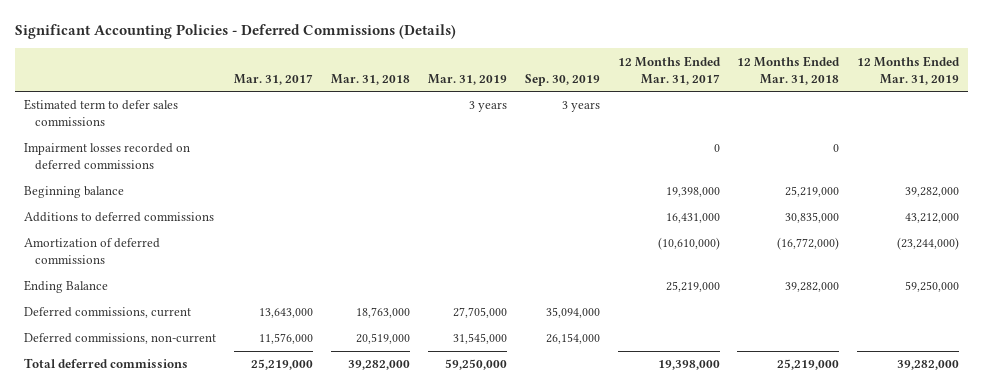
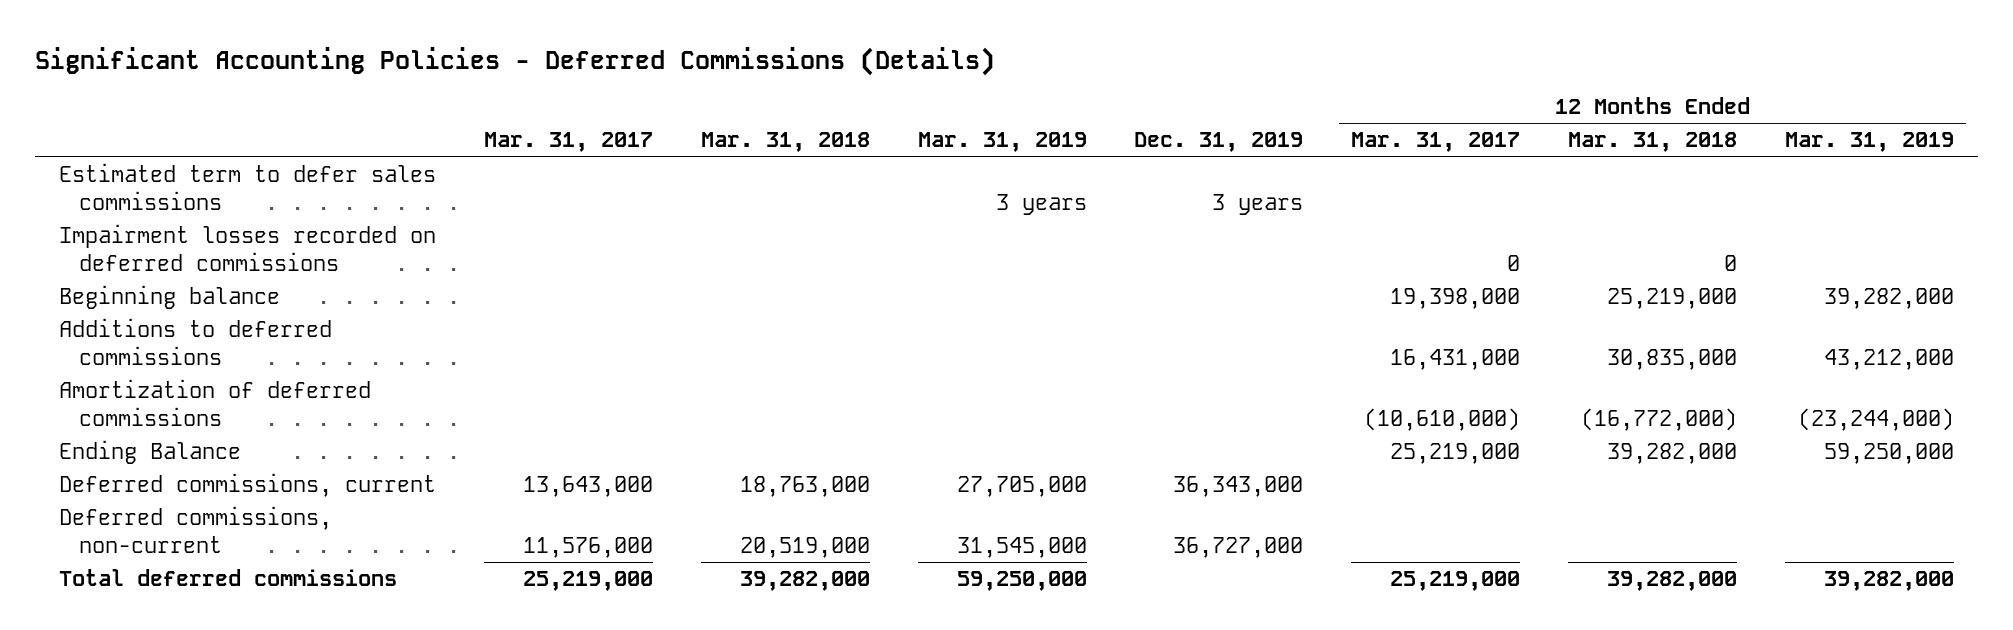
[524,73,600,86] Sep. 30, 2019 -> none
none -> [1134,132,1304,153] Dec. 31, 2019
[657,360,720,371] 19,398,000 -> [1390,571,1521,592] 25,219,000
[777,359,840,371] 25,219,000 -> [1607,571,1738,592] 39,282,000

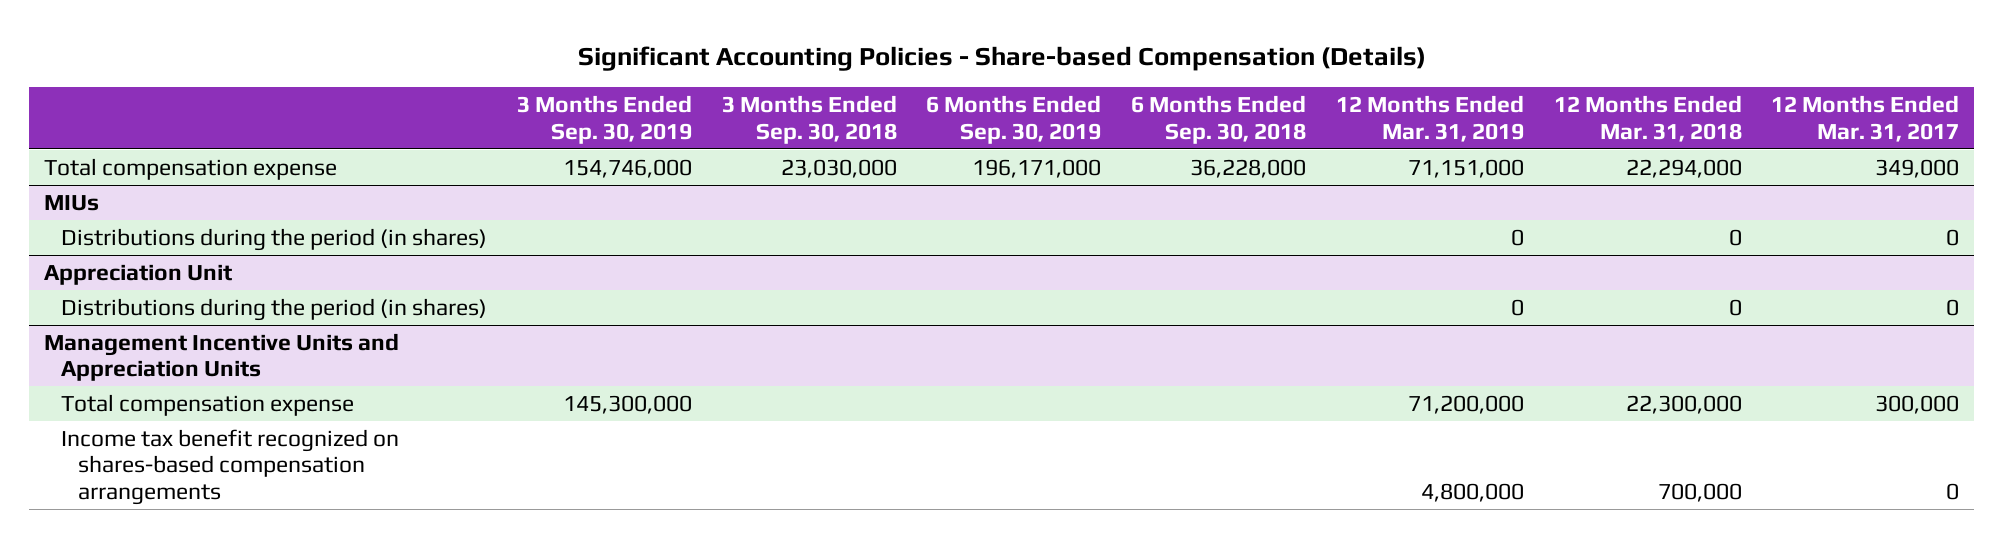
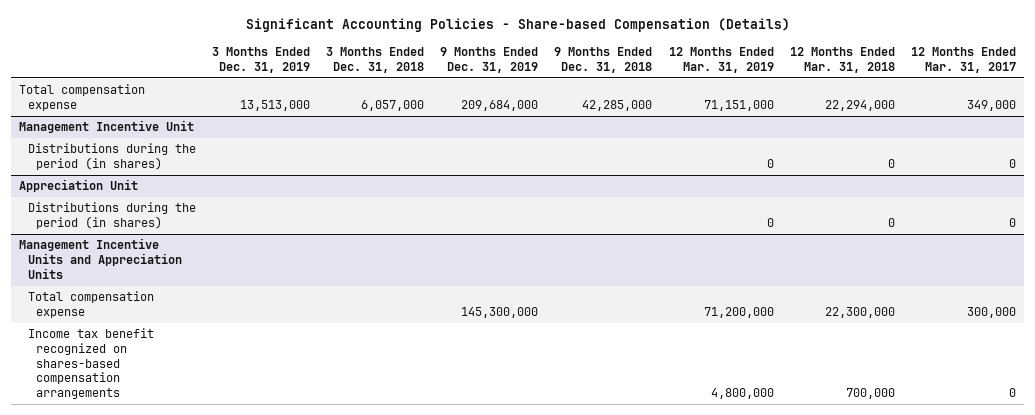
[516,95,692,144] 3 Months Ended Sep. 30, 2019 -> none
[721,95,897,144] 3 Months Ended Sep. 30, 2018 -> none
[926,95,1102,144] 6 Months Ended Sep. 30, 2019 -> none
[1131,95,1307,144] 6 Months Ended Sep. 30, 2018 -> none
none -> [211,47,310,73] 3 Months Ended Dec. 31, 2019
none -> [326,47,425,73] 3 Months Ended Dec. 31, 2018
none -> [440,47,539,73] 9 Months Ended Dec. 31, 2019
none -> [554,47,653,73] 9 Months Ended Dec. 31, 2018
[43,194,99,211] MIUs -> [19,120,195,134] Management Incentive Unit

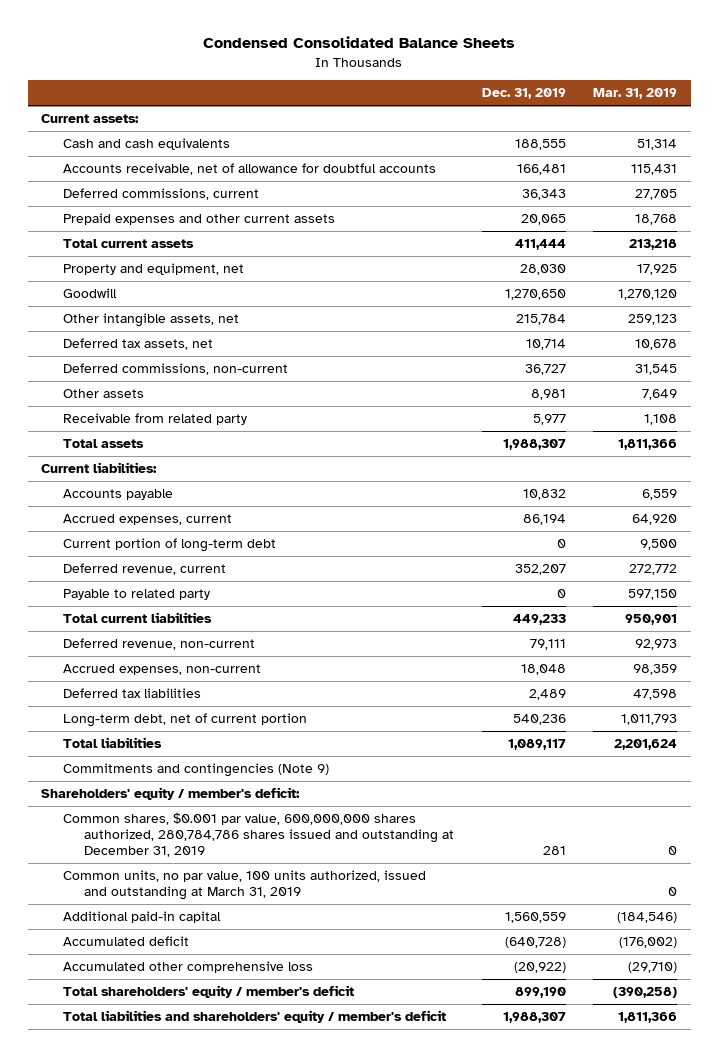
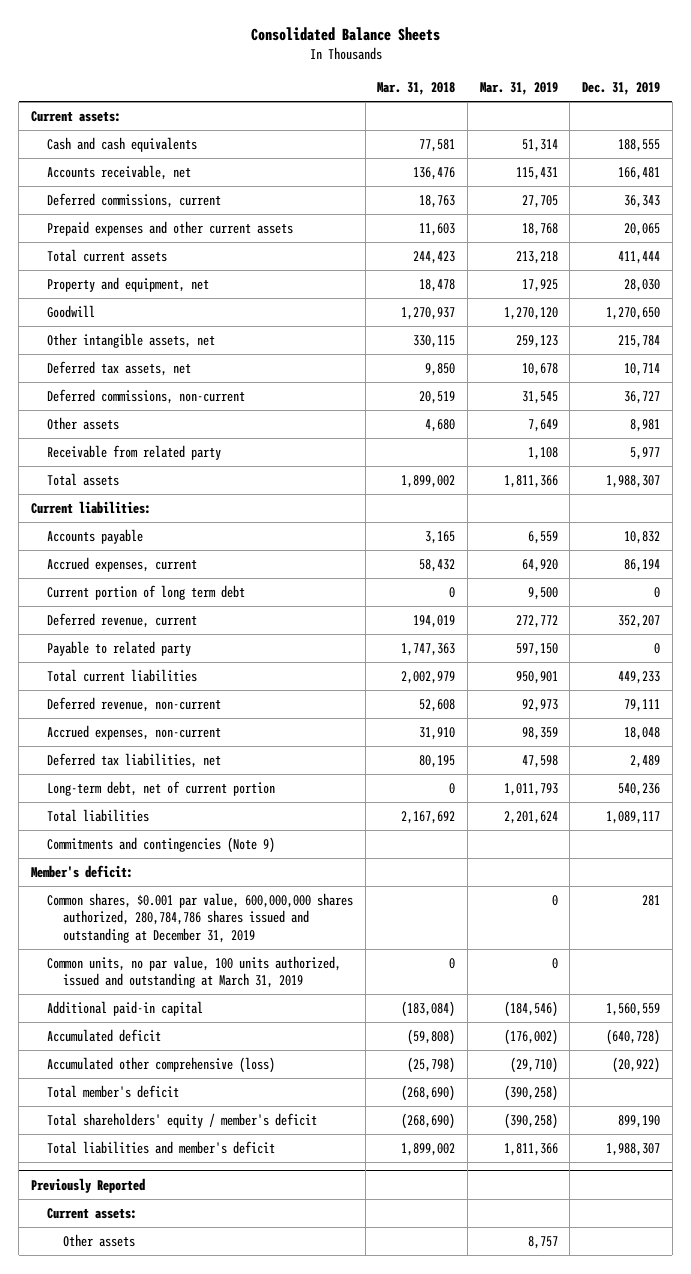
[203,36,516,49] Condensed Consolidated Balance Sheets -> [250,27,440,42] Consolidated Balance Sheets
none -> [377,82,456,96] Mar. 31, 2018
[62,163,436,176] Accounts receivable, net of allowance for doubtful accounts -> [46,164,191,180] Accounts receivable, net
[62,538,276,553] Current portion of long-term debt -> [46,584,245,600] Current portion of long term debt
[62,688,201,699] Deferred tax liabilities -> [46,752,221,768] Deferred tax liabilities, net
[41,787,301,801] Shareholders' equity / member's deficit: -> [30,864,133,878] Member's deficit:
[62,961,313,974] Accumulated other comprehensive loss -> [46,1056,275,1073] Accumulated other comprehensive (loss)
none -> [46,1084,179,1098] Total member's deficit
[62,1010,446,1024] Total liabilities and shareholders' equity / member's deficit -> [46,1140,275,1154] Total liabilities and member's deficit
none -> [30,1177,145,1193] Previously Reported
none -> [46,1207,137,1219] Current assets:
none -> [62,1233,135,1247] Other assets

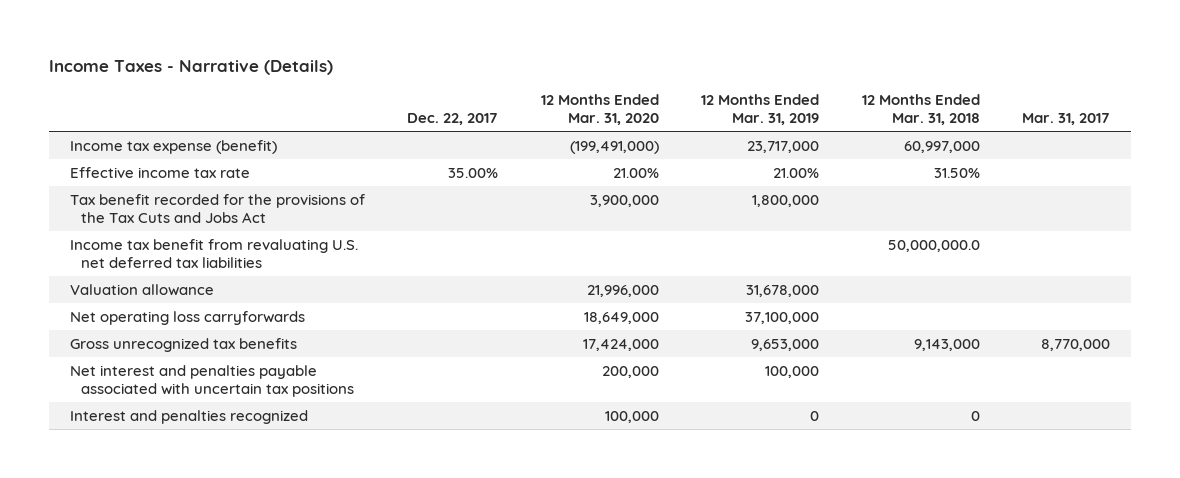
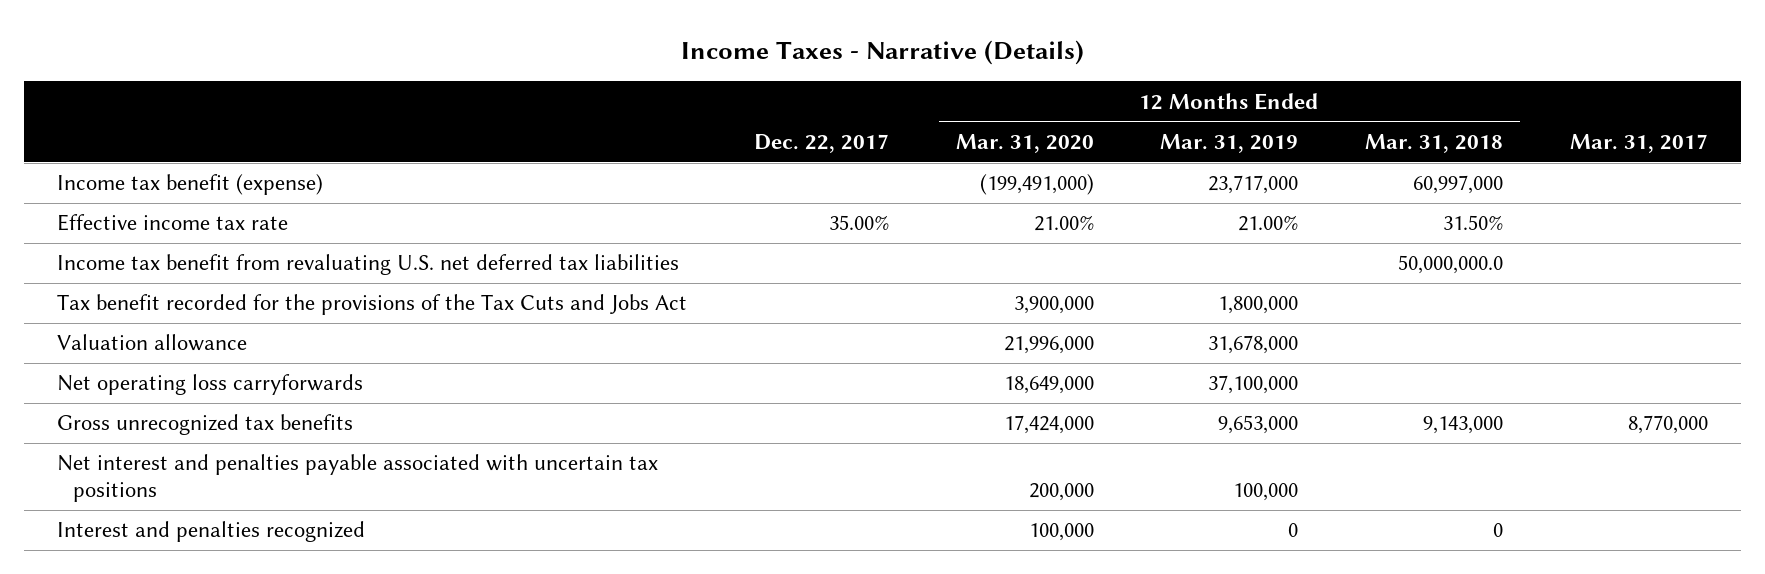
[70,139,278,154] Income tax expense (benefit) -> [57,174,324,196] Income tax benefit (expense)
[70,193,366,223] Tax benefit recorded for the provisions of the Tax Cuts and Jobs Act -> [57,294,688,316] Tax benefit recorded for the provisions of the Tax Cuts and Jobs Act

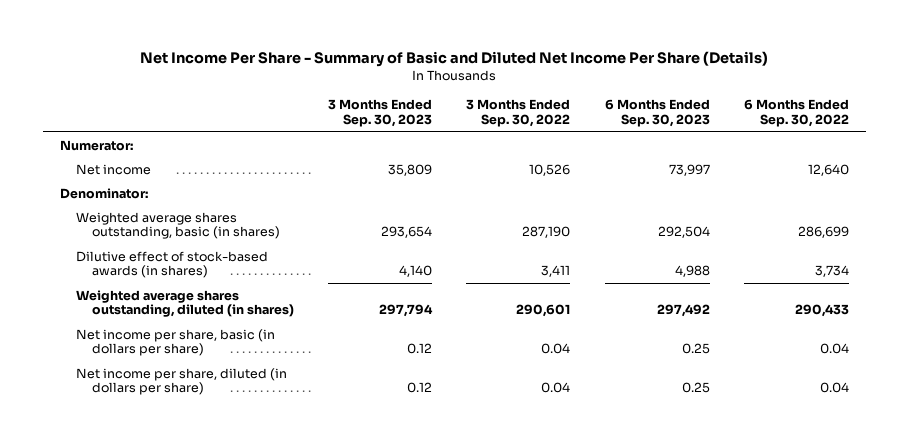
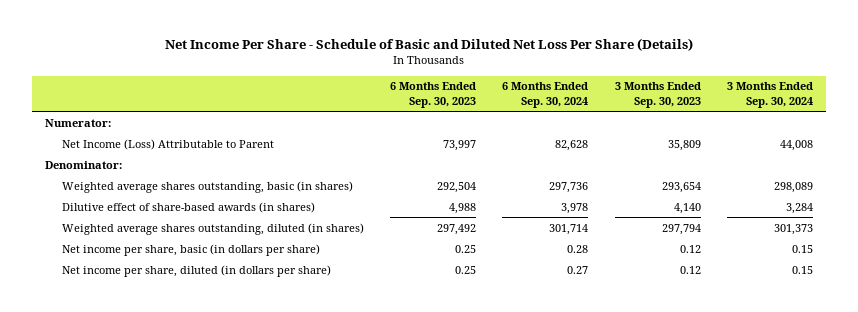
[140,50,769,67] Net Income Per Share - Summary of Basic and Diluted Net Income Per Share (Details) -> [165,38,694,52] Net Income Per Share - Schedule of Basic and Diluted Net Loss Per Share (Details)
[466,99,571,128] 3 Months Ended Sep. 30, 2022 -> none
[743,99,849,128] 6 Months Ended Sep. 30, 2022 -> none
none -> [502,82,589,108] 6 Months Ended Sep. 30, 2024
none -> [727,82,814,108] 3 Months Ended Sep. 30, 2024
[76,163,152,175] Net income -> [61,138,274,150] Net Income (Loss) Attributable to Parent
[76,250,269,279] Dilutive effect of stock-based awards (in shares) -> [61,201,315,213] Dilutive effect of share-based awards (in shares)

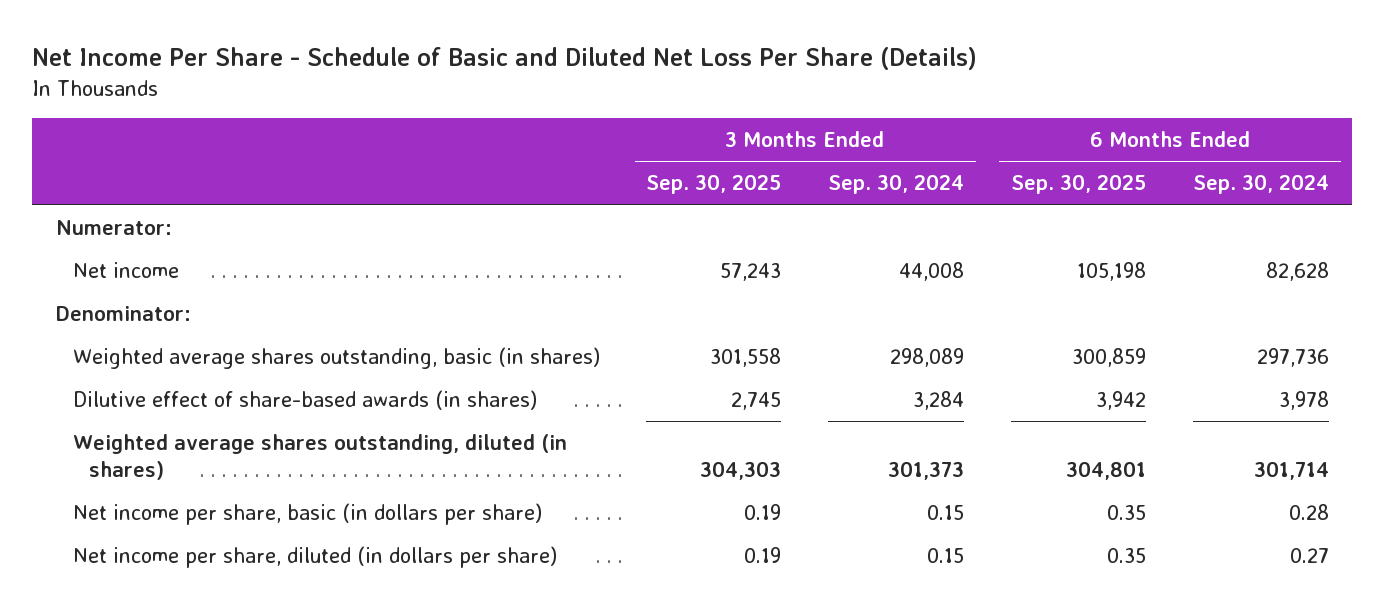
[390,82,477,108] 6 Months Ended Sep. 30, 2023 -> none
[614,82,701,108] 3 Months Ended Sep. 30, 2023 -> none
none -> [646,174,782,195] Sep. 30, 2025
none -> [1011,174,1147,195] Sep. 30, 2025
[61,138,274,150] Net Income (Loss) Attributable to Parent -> [72,262,179,279] Net income

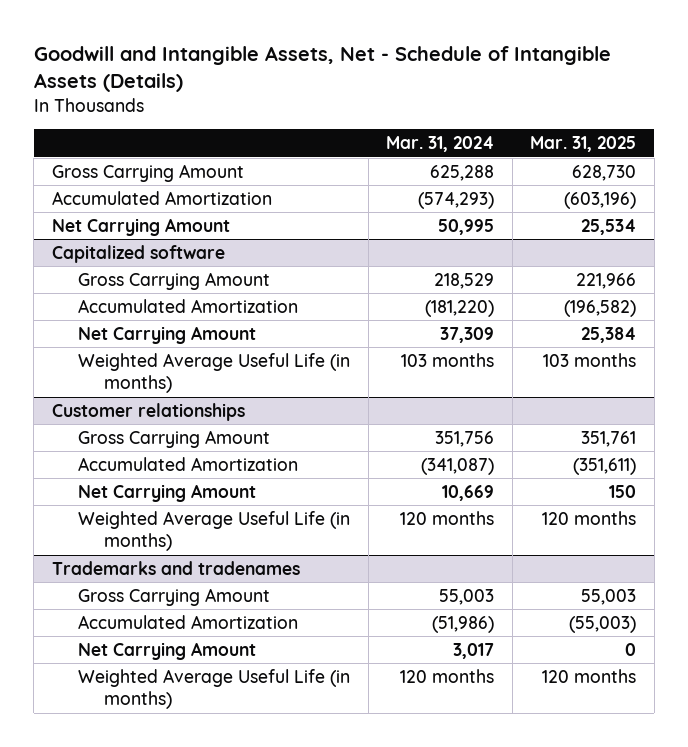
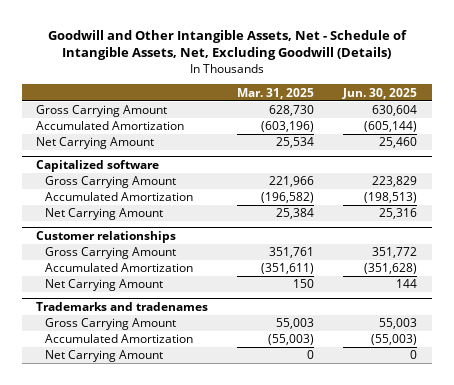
[33,45,611,93] Goodwill and Intangible Assets, Net - Schedule of Intangible Assets (Details) -> [47,29,407,61] Goodwill and Other Intangible Assets, Net - Schedule of Intangible Assets, Net, Excluding Goodwill (Details)
[386,136,495,153] Mar. 31, 2024 -> none
none -> [342,87,418,99] Jun. 30, 2025
[78,352,351,394] Weighted Average Useful Life (in months) -> none
[78,510,351,552] Weighted Average Useful Life (in months) -> none
[78,668,351,710] Weighted Average Useful Life (in months) -> none

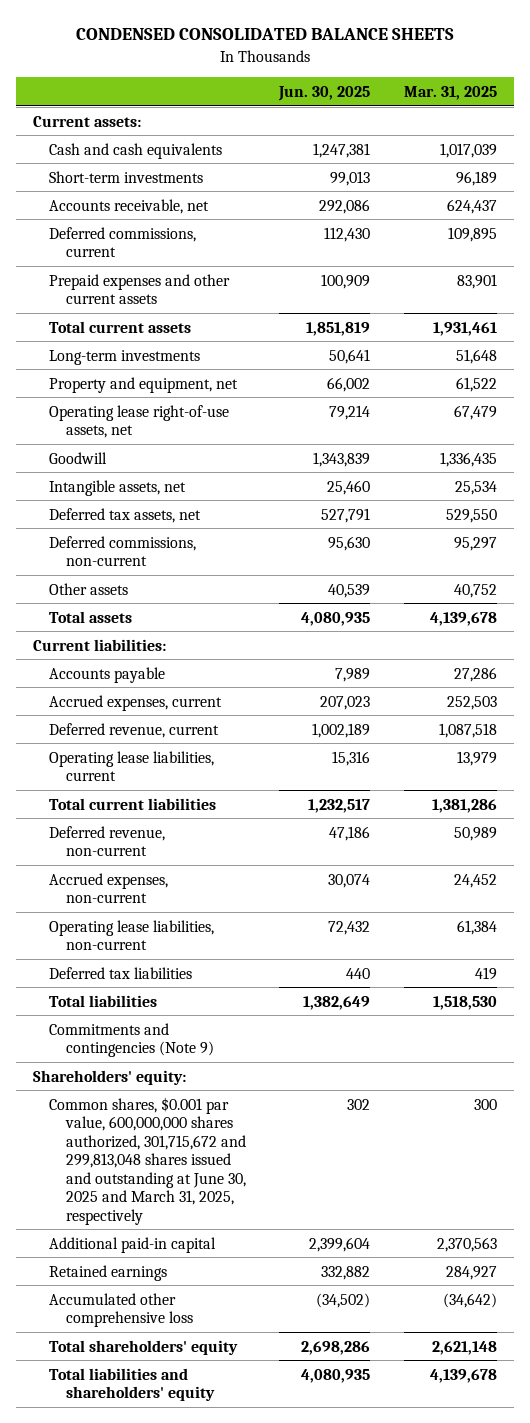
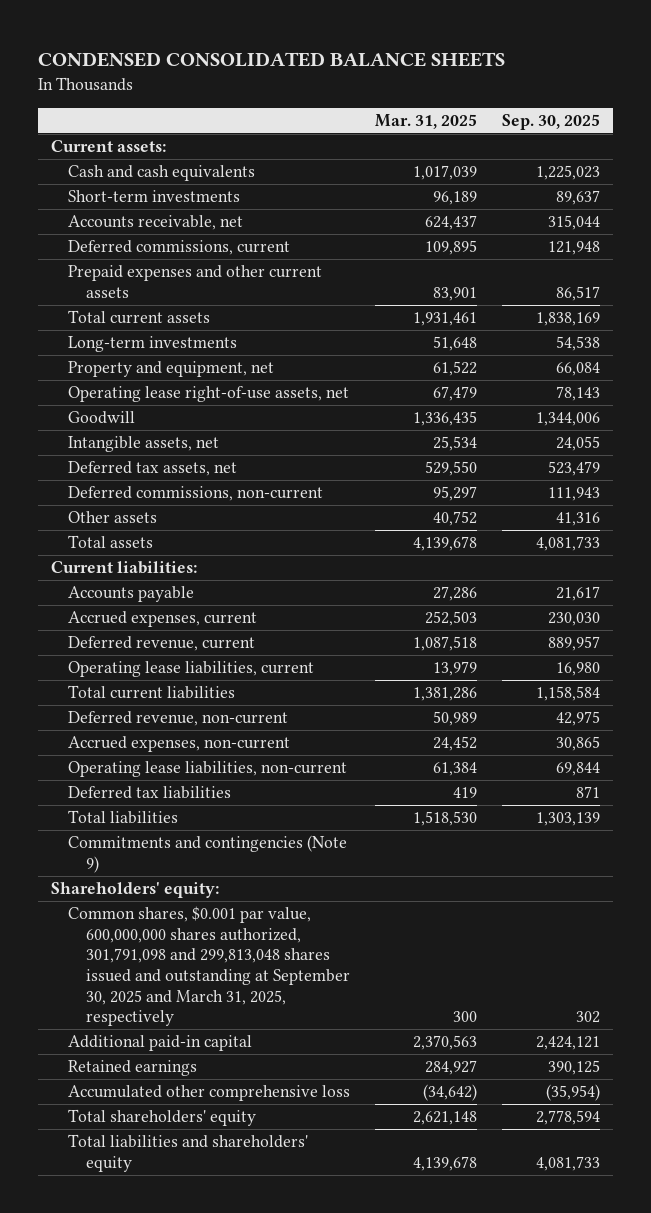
[278,85,371,101] Jun. 30, 2025 -> none
none -> [502,113,601,130] Sep. 30, 2025
[49,1096,246,1225] Common shares, $0.001 par value, 600,000,000 shares authorized, 301,715,672 and 299,813,048 shares issued and outstanding at June 30, 2025 and March 31, 2025, respectively -> [68,906,350,1027] Common shares, $0.001 par value, 600,000,000 shares authorized, 301,791,098 and 299,813,048 shares issued and outstanding at September 30, 2025 and March 31, 2025, respectively

